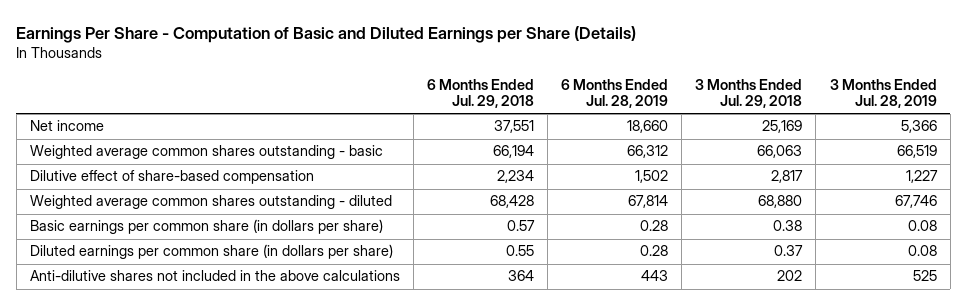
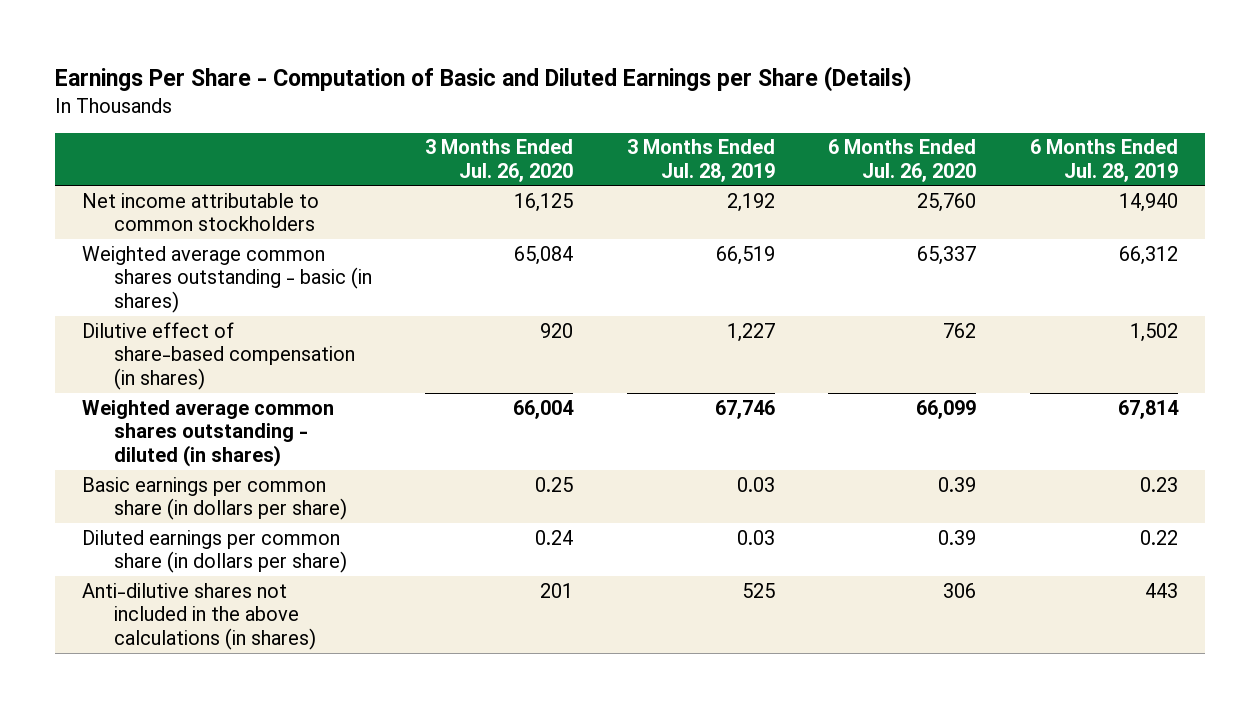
[427,78,535,109] 6 Months Ended Jul. 29, 2018 -> none
[695,78,803,109] 3 Months Ended Jul. 29, 2018 -> none
none -> [425,139,574,183] 3 Months Ended Jul. 26, 2020
none -> [828,139,977,183] 6 Months Ended Jul. 26, 2020
[29,120,104,132] Net income -> none
none -> [81,192,319,232] Net income attributable to common stockholders
[29,145,383,160] Weighted average common shares outstanding - basic -> [81,245,372,314] Weighted average common shares outstanding - basic (in shares)
[29,170,314,185] Dilutive effect of share-based compensation -> [81,321,355,391] Dilutive effect of share-based compensation (in shares)
[29,195,392,210] Weighted average common shares outstanding - diluted -> [81,399,334,468] Weighted average common shares outstanding - diluted (in shares)
[640,220,669,232] 0.28 -> [1139,476,1178,492] 0.23
[907,220,937,232] 0.08 -> [736,476,775,492] 0.03
[640,245,669,257] 0.28 -> [1139,529,1178,545] 0.22
[907,245,937,257] 0.08 -> [736,529,775,545] 0.03
[29,270,400,282] Anti-dilutive shares not included in the above calculations -> [81,582,316,651] Anti-dilutive shares not included in the above calculations (in shares)

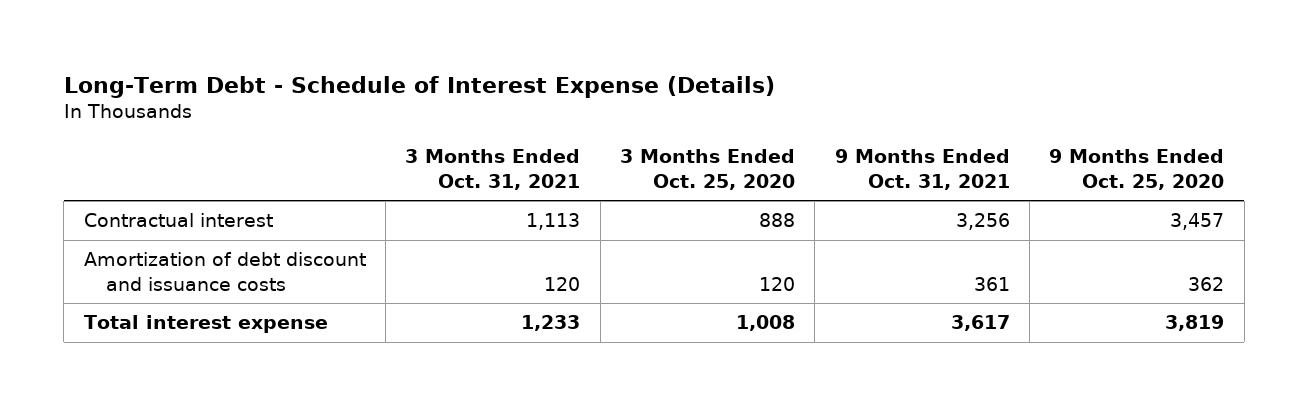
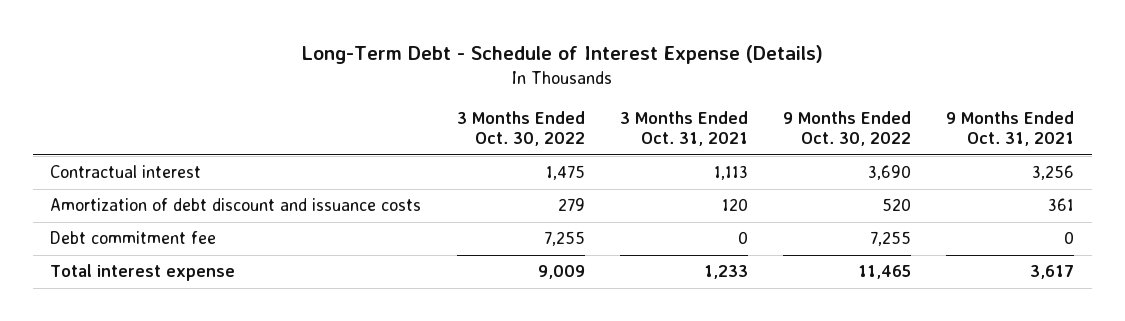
[620,149,796,190] 3 Months Ended Oct. 25, 2020 -> none
[1049,149,1225,190] 9 Months Ended Oct. 25, 2020 -> none
none -> [456,110,585,147] 3 Months Ended Oct. 30, 2022
none -> [783,110,912,147] 9 Months Ended Oct. 30, 2022
none -> [50,231,217,245] Debt commitment fee

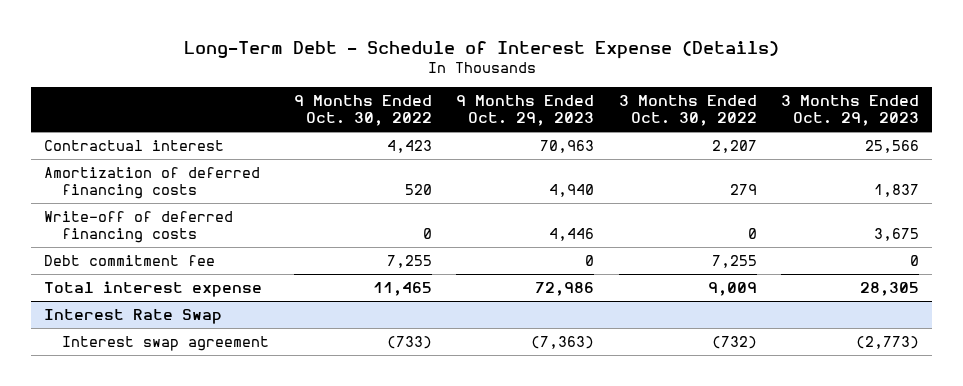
[619,110,748,147] 3 Months Ended Oct. 31, 2021 -> none
[946,110,1075,147] 9 Months Ended Oct. 31, 2021 -> none
none -> [456,95,595,127] 9 Months Ended Oct. 29, 2023
none -> [781,95,920,127] 3 Months Ended Oct. 29, 2023
[545,165,585,181] 1,475 -> [711,139,757,153] 2,207
[868,165,912,181] 3,690 -> [386,139,432,153] 4,423
[50,198,422,212] Amortization of debt discount and issuance costs -> [43,166,260,199] Amortization of deferred financing costs
none -> [43,210,233,243] Write-off of deferred financing costs
none -> [43,308,222,324] Interest Rate Swap
none -> [61,335,269,351] Interest swap agreement

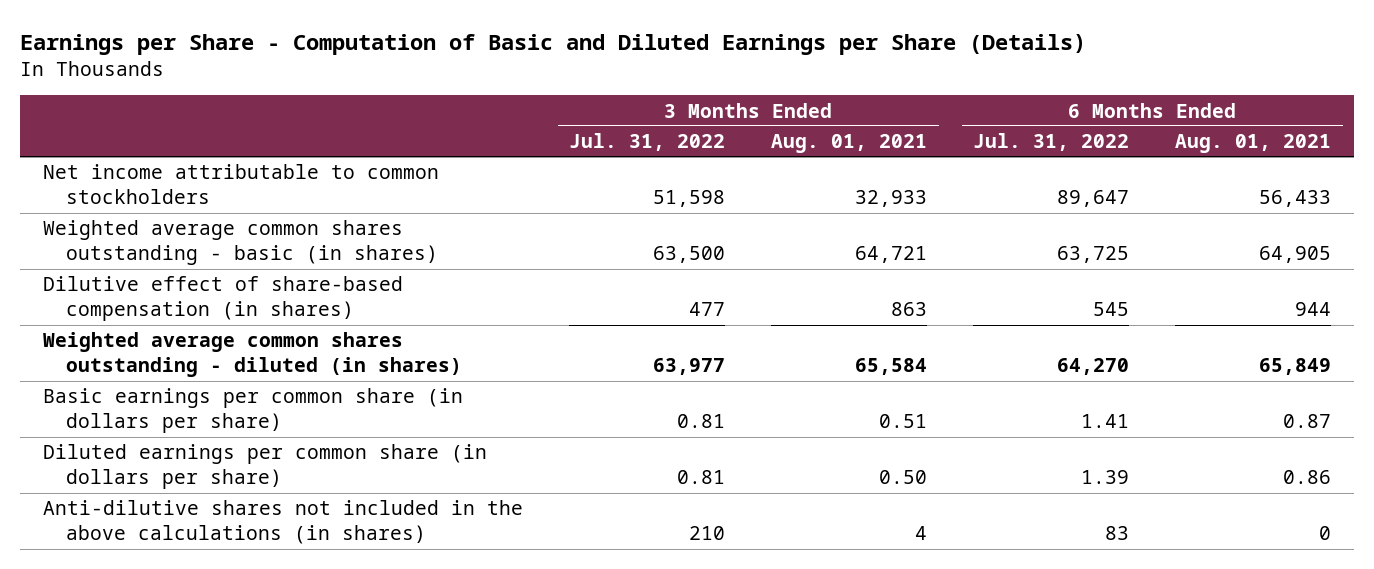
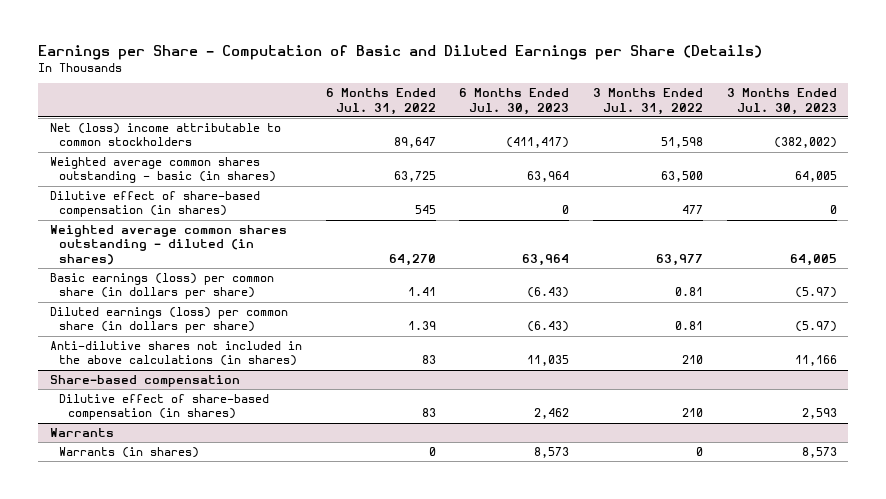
[771,134,928,154] Aug. 01, 2021 -> none
[1175,134,1332,154] Aug. 01, 2021 -> none
none -> [459,88,570,115] 6 Months Ended Jul. 30, 2023
none -> [726,88,837,115] 3 Months Ended Jul. 30, 2023
[43,164,440,205] Net income attributable to common stockholders -> [49,123,281,147] Net (loss) income attributable to common stockholders
[43,388,464,434] Basic earnings per common share (in dollars per share) -> [49,273,274,300] Basic earnings (loss) per common share (in dollars per share)
[43,444,488,490] Diluted earnings per common share (in dollars per share) -> [49,307,288,334] Diluted earnings (loss) per common share (in dollars per share)
none -> [49,375,240,388] Share-based compensation
none -> [58,394,269,421] Dilutive effect of share-based compensation (in shares)
none -> [49,428,114,438] Warrants
none -> [58,447,199,459] Warrants (in shares)

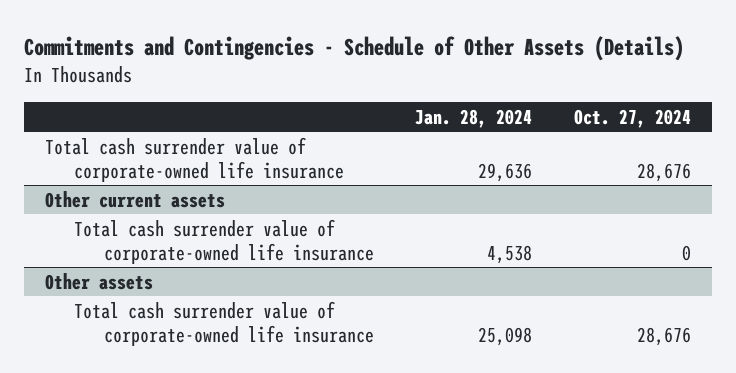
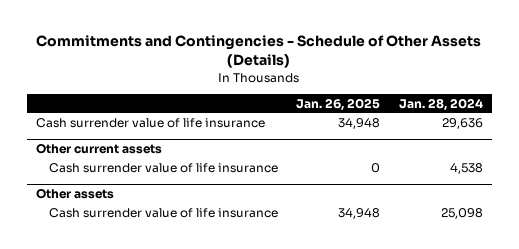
[574,108,692,128] Oct. 27, 2024 -> none
none -> [296,97,381,111] Jan. 26, 2025
[44,136,345,182] Total cash surrender value of corporate-owned life insurance -> [36,117,266,128] Cash surrender value of life insurance
[74,218,374,264] Total cash surrender value of corporate-owned life insurance -> [49,162,279,173] Cash surrender value of life insurance
[74,300,374,346] Total cash surrender value of corporate-owned life insurance -> [49,207,279,218] Cash surrender value of life insurance

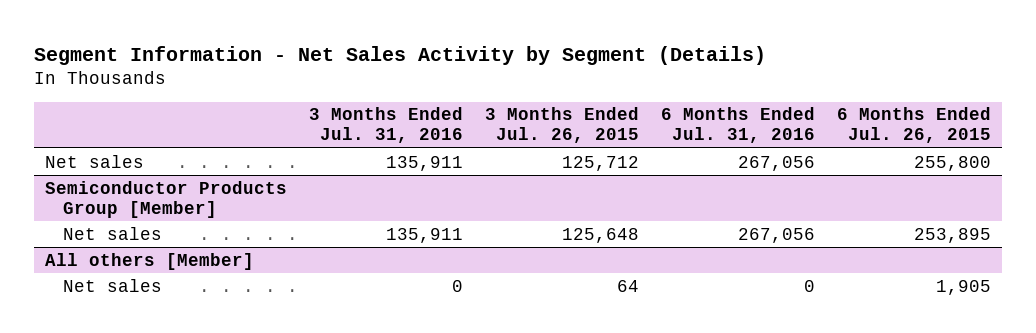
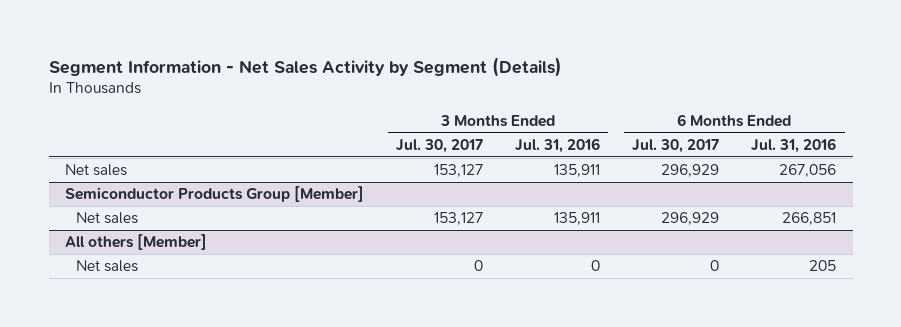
[484,107,639,144] 3 Months Ended Jul. 26, 2015 -> none
[837,107,992,144] 6 Months Ended Jul. 26, 2015 -> none
none -> [396,138,484,153] Jul. 30, 2017
none -> [632,138,720,153] Jul. 30, 2017
[738,227,816,243] 267,056 -> [782,212,837,226] 266,851
[804,279,816,292] 0 -> [809,260,837,272] 205

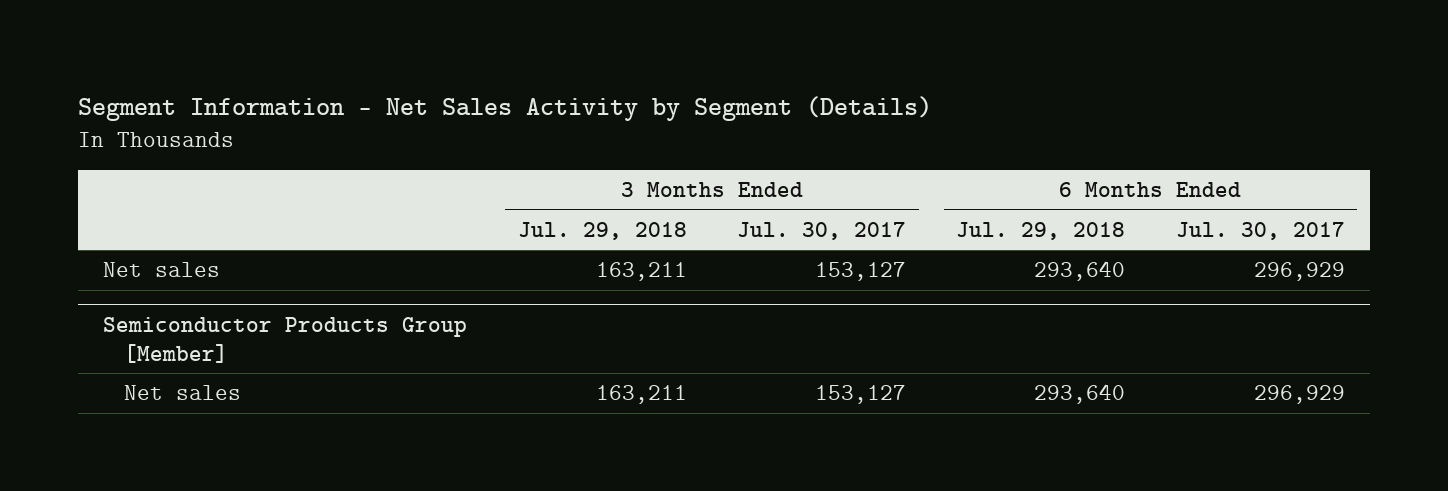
[515,137,601,153] Jul. 31, 2016 -> none
[751,137,837,153] Jul. 31, 2016 -> none
none -> [517,221,687,240] Jul. 29, 2018
none -> [956,221,1126,240] Jul. 29, 2018
[64,234,207,251] All others [Member] -> none
[76,260,139,273] Net sales -> none

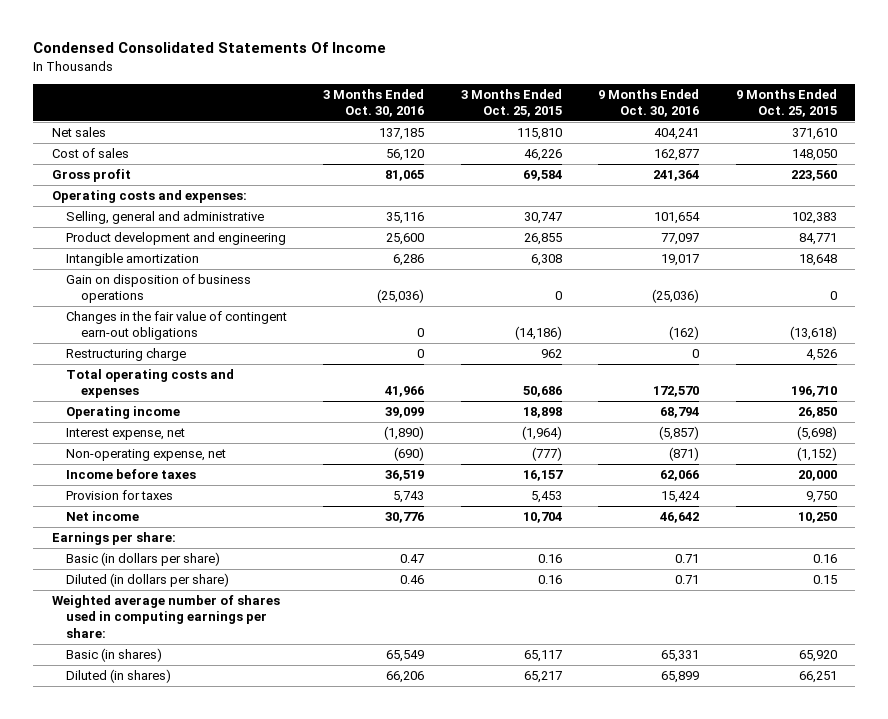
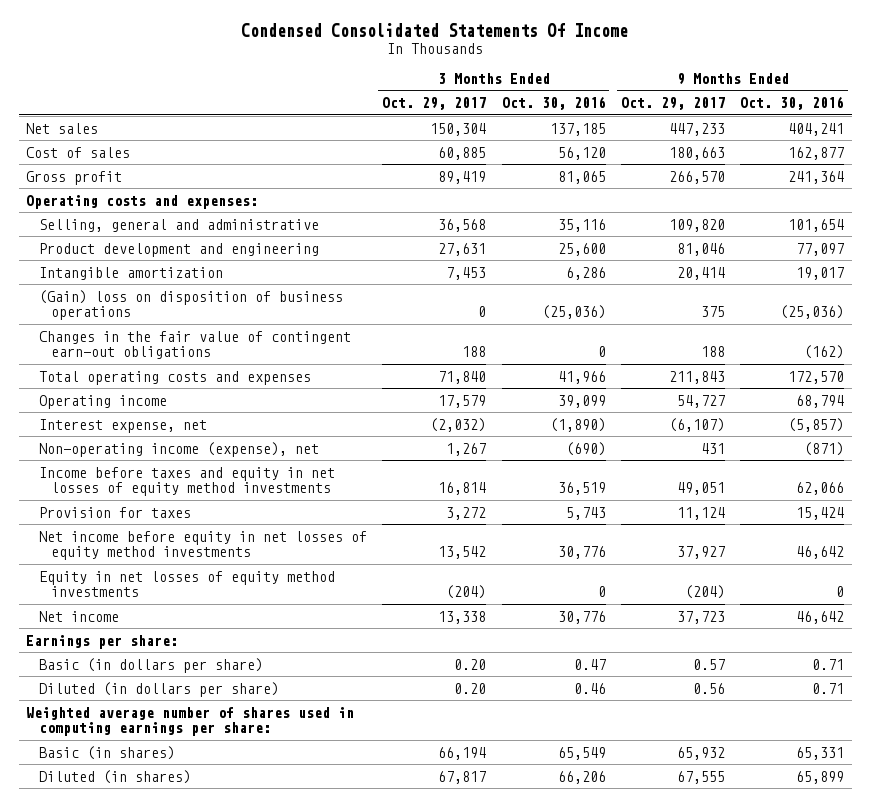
[460,88,562,117] 3 Months Ended Oct. 25, 2015 -> none
[735,88,837,117] 9 Months Ended Oct. 25, 2015 -> none
none -> [382,96,487,110] Oct. 29, 2017
none -> [620,96,725,110] Oct. 29, 2017
[66,274,252,304] Gain on disposition of business operations -> [38,289,343,320] (Gain) loss on disposition of business operations
[66,348,187,362] Restructuring charge -> none
[66,449,227,462] Non-operating expense, net -> [38,441,319,457] Non-operating income (expense), net
[66,469,197,480] Income before taxes -> [38,466,335,496] Income before taxes and equity in net losses of equity method investments
none -> [38,530,367,560] Net income before equity in net losses of equity method investments
none -> [38,570,335,597] Equity in net losses of equity method investments

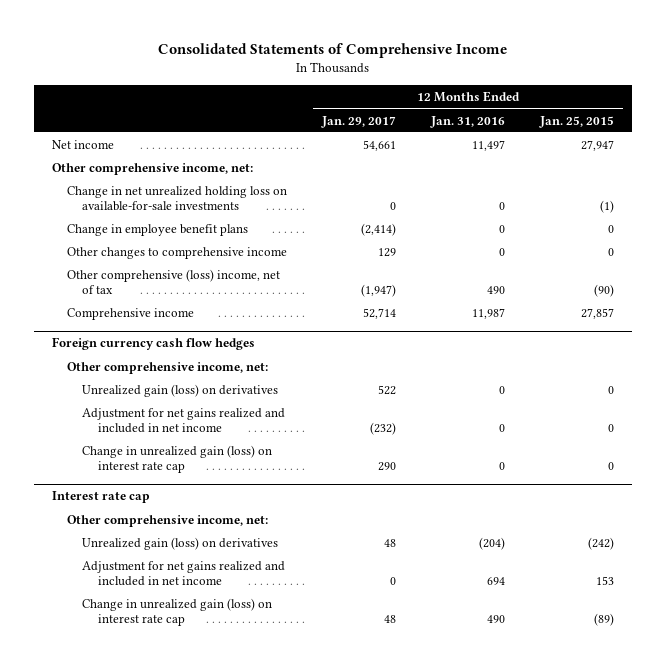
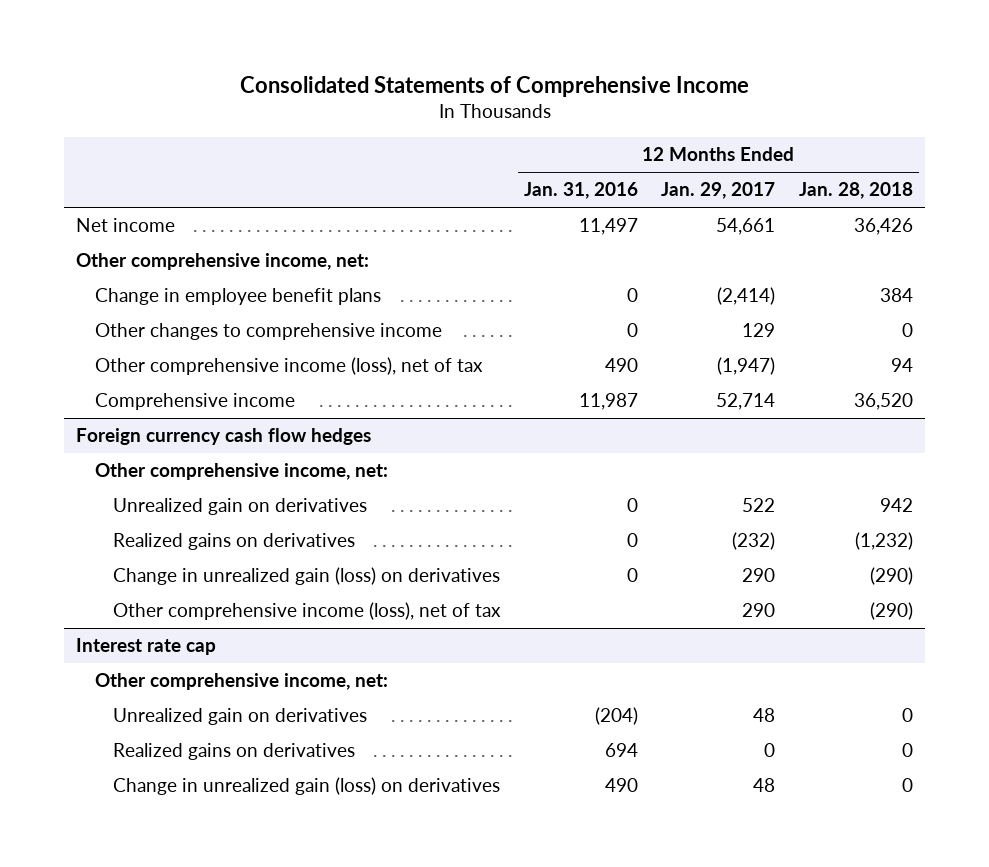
[539,115,615,128] Jan. 25, 2015 -> none
none -> [798,182,913,200] Jan. 28, 2018
[67,185,288,212] Change in net unrealized holding loss on available-for-sale investments -> none
[67,268,281,295] Other comprehensive (loss) income, net of tax -> [94,357,483,376] Other comprehensive income (loss), net of tax
[82,383,279,397] Unrealized gain (loss) on derivatives -> [113,498,368,516] Unrealized gain on derivatives
[82,407,286,434] Adjustment for net gains realized and included in net income -> [113,533,356,551] Realized gains on derivatives
[82,444,273,474] Change in unrealized gain (loss) on interest rate cap -> [113,567,501,586] Change in unrealized gain (loss) on derivatives
none -> [113,602,502,621] Other comprehensive income (loss), net of tax
[82,536,279,550] Unrealized gain (loss) on derivatives -> [113,708,368,726] Unrealized gain on derivatives
[82,560,286,587] Adjustment for net gains realized and included in net income -> [113,743,356,761] Realized gains on derivatives
[82,597,273,627] Change in unrealized gain (loss) on interest rate cap -> [113,777,501,796] Change in unrealized gain (loss) on derivatives

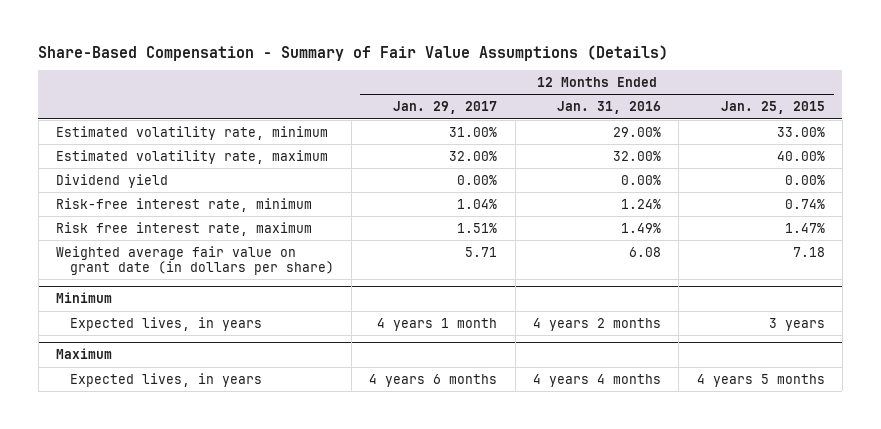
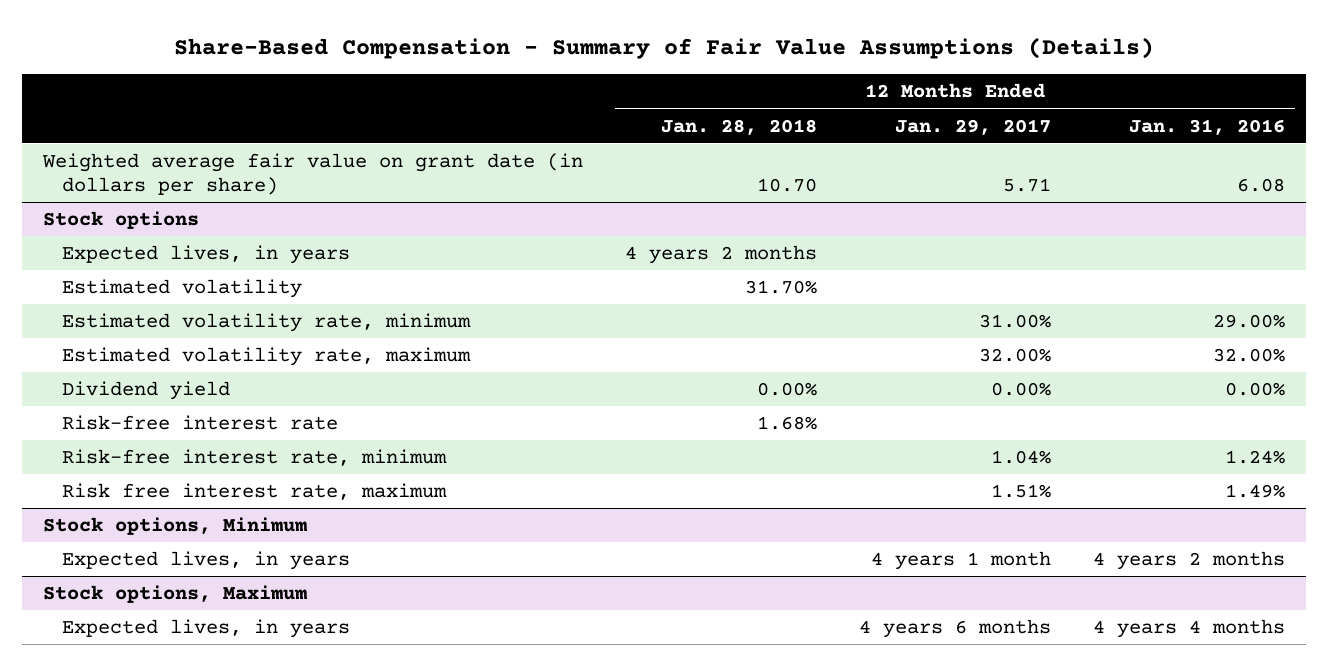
[720,101,825,115] Jan. 25, 2015 -> none
none -> [661,118,818,135] Jan. 28, 2018
[56,245,334,275] Weighted average fair value on grant date (in dollars per share) -> [42,153,584,195] Weighted average fair value on grant date (in dollars per share)
none -> [43,211,200,230] Stock options
none -> [62,245,351,265] Expected lives, in years
none -> [62,279,303,299] Estimated volatility
none -> [62,415,339,431] Risk-free interest rate
[56,292,113,304] Minimum -> none
none -> [43,517,308,536] Stock options, Minimum
[56,348,113,360] Maximum -> none
none -> [43,585,308,604] Stock options, Maximum

